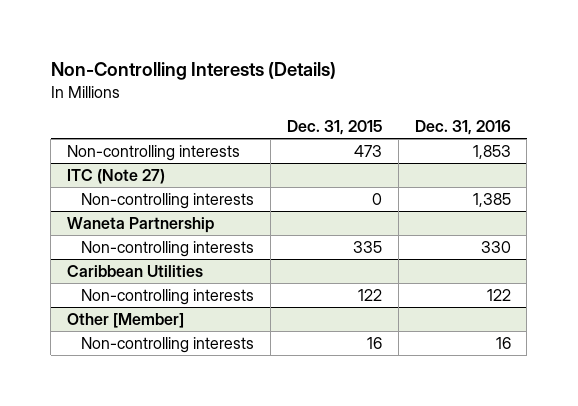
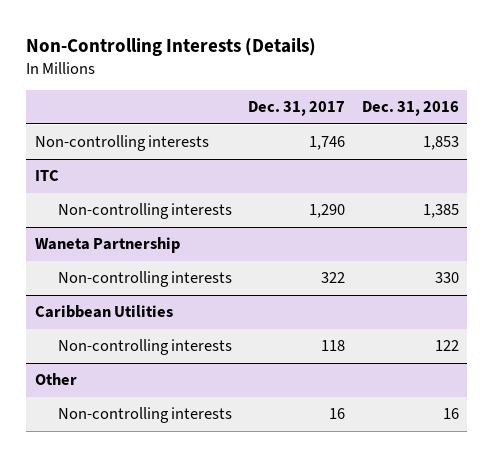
[286,120,382,136] Dec. 31, 2015 -> none
none -> [248,101,346,117] Dec. 31, 2017
[67,169,166,185] ITC (Note 27) -> [34,170,59,182] ITC
[67,313,185,329] Other [Member] -> [34,373,77,386] Other

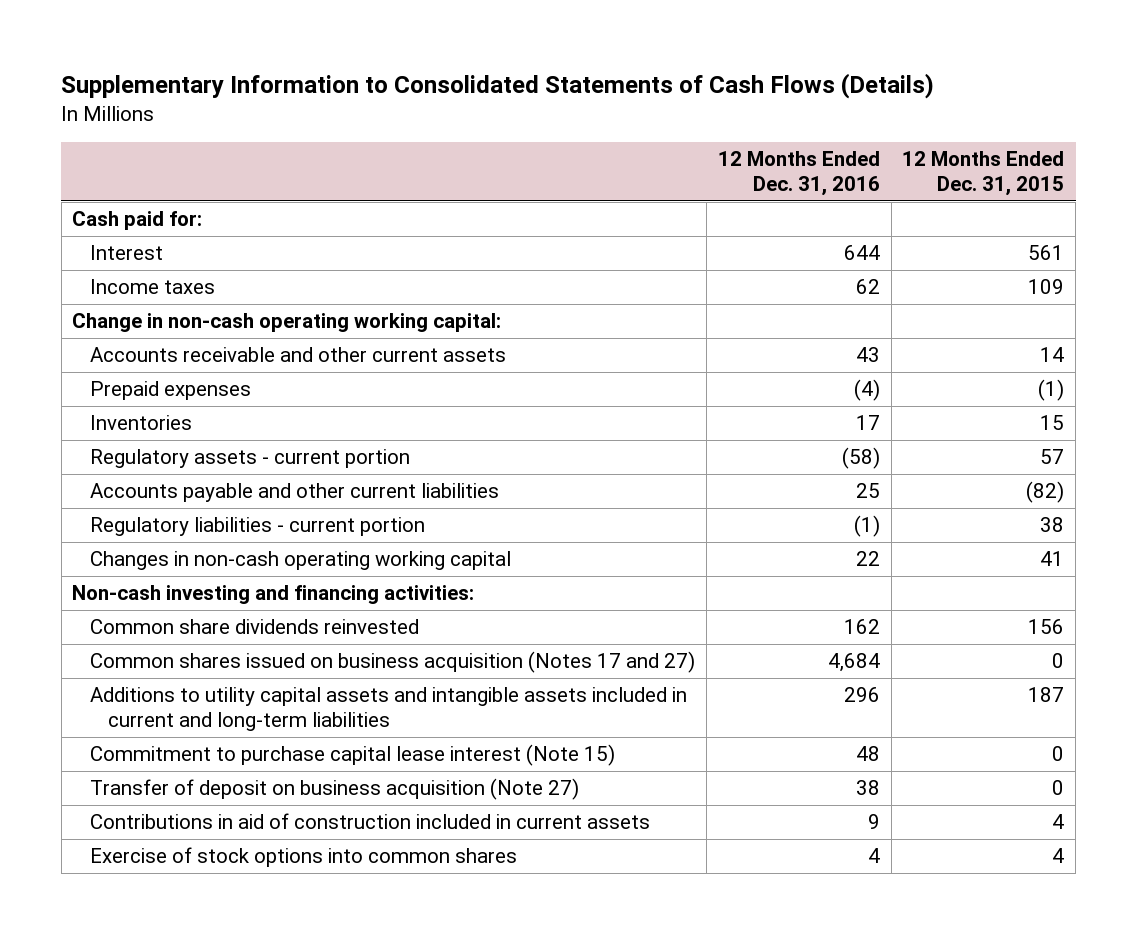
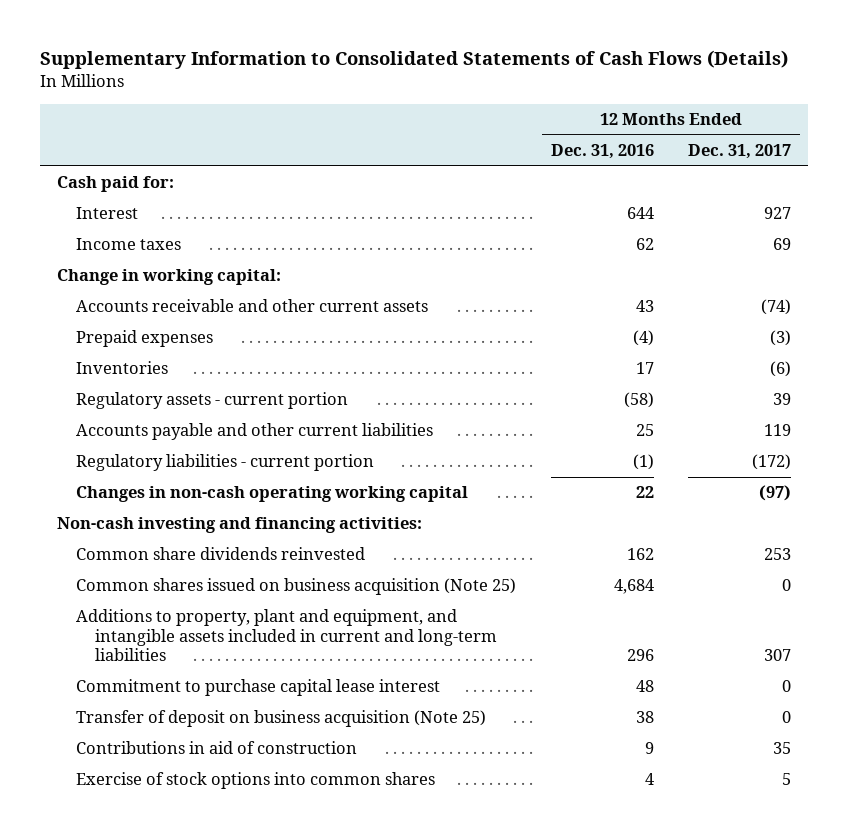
[902,151,1065,197] 12 Months Ended Dec. 31, 2015 -> none
none -> [687,144,791,160] Dec. 31, 2017
[72,313,502,333] Change in non-cash operating working capital: -> [57,269,282,286] Change in working capital:
[90,651,696,674] Common shares issued on business acquisition (Notes 17 and 27) -> [76,578,517,596] Common shares issued on business acquisition (Note 25)
[90,687,688,732] Additions to utility capital assets and intangible assets included in current and long-term liabilities -> [76,609,497,662] Additions to property, plant and equipment, and intangible assets included in current and long-term liabilities
[90,744,616,767] Commitment to purchase capital lease interest (Note 15) -> [76,679,441,697] Commitment to purchase capital lease interest
[90,778,580,801] Transfer of deposit on business acquisition (Note 27) -> [76,710,487,728] Transfer of deposit on business acquisition (Note 25)
[90,813,651,830] Contributions in aid of construction included in current assets -> [76,741,358,755] Contributions in aid of construction

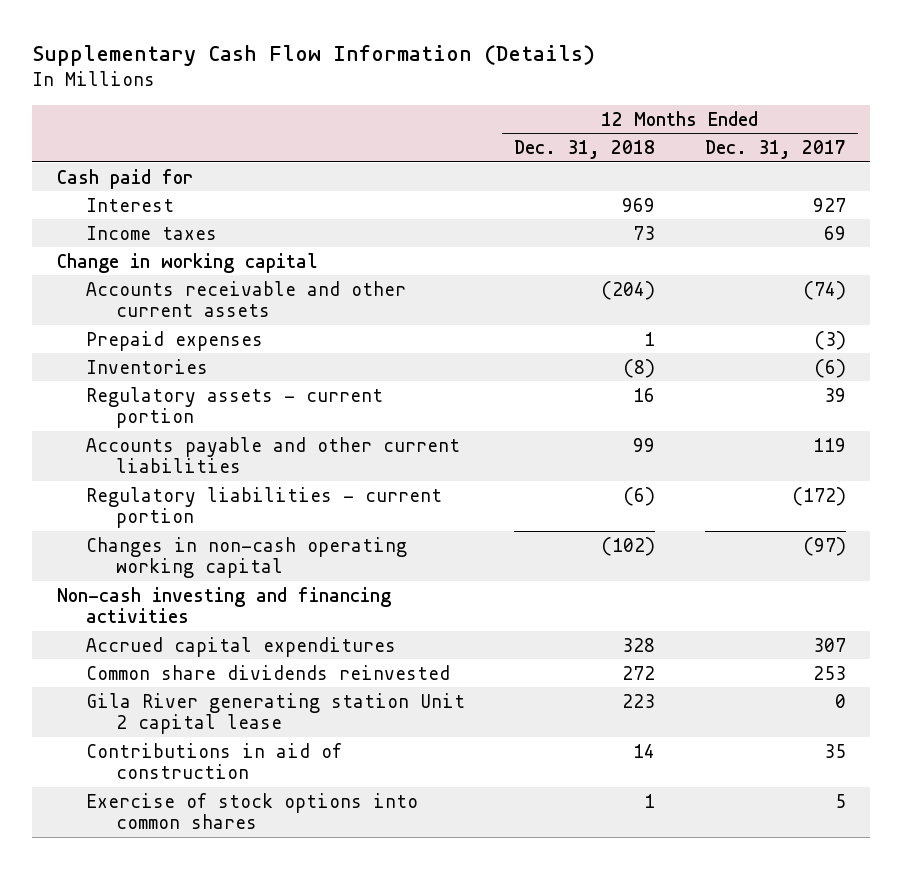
[40,50,789,70] Supplementary Information to Consolidated Statements of Cash Flows (Details) -> [32,45,596,67] Supplementary Cash Flow Information (Details)
[550,144,654,160] Dec. 31, 2016 -> none
none -> [514,140,656,160] Dec. 31, 2018
[57,176,175,193] Cash paid for: -> [56,168,193,189] Cash paid for
[57,269,282,286] Change in working capital: -> [56,252,318,273] Change in working capital
[57,517,423,534] Non-cash investing and financing activities: -> [56,586,391,624] Non-cash investing and financing activities
none -> [86,636,397,657] Accrued capital expenditures
[76,578,517,596] Common shares issued on business acquisition (Note 25) -> none
[76,609,497,662] Additions to property, plant and equipment, and intangible assets included in current and long-term liabilities -> none
[76,679,441,697] Commitment to purchase capital lease interest -> none
[76,710,487,728] Transfer of deposit on business acquisition (Note 25) -> none
none -> [86,692,466,735] Gila River generating station Unit 2 capital lease

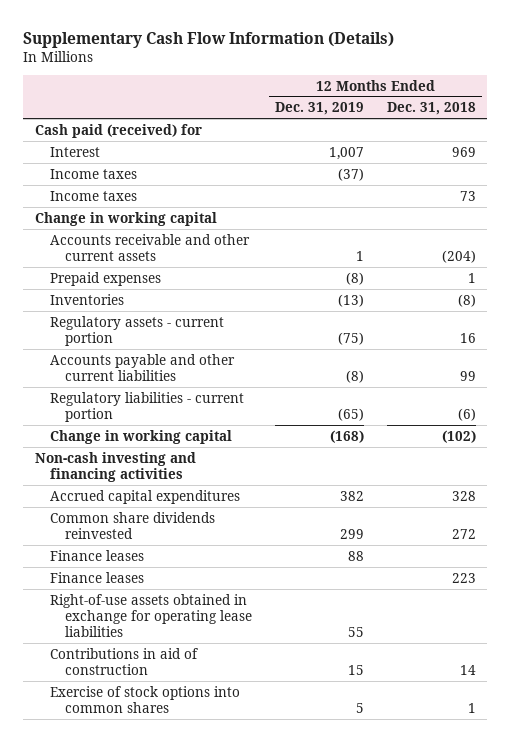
[704,140,846,160] Dec. 31, 2017 -> none
none -> [275,102,365,116] Dec. 31, 2019
[56,168,193,189] Cash paid for -> [34,123,202,138] Cash paid (received) for
none -> [50,168,138,179] Income taxes
[86,536,408,579] Changes in non-cash operating working capital -> [50,429,233,444] Change in working capital
none -> [50,549,145,561] Finance leases
[86,692,466,735] Gila River generating station Unit 2 capital lease -> [50,571,145,583] Finance leases
none -> [50,593,253,637] Right-of-use assets obtained in exchange for operating lease liabilities

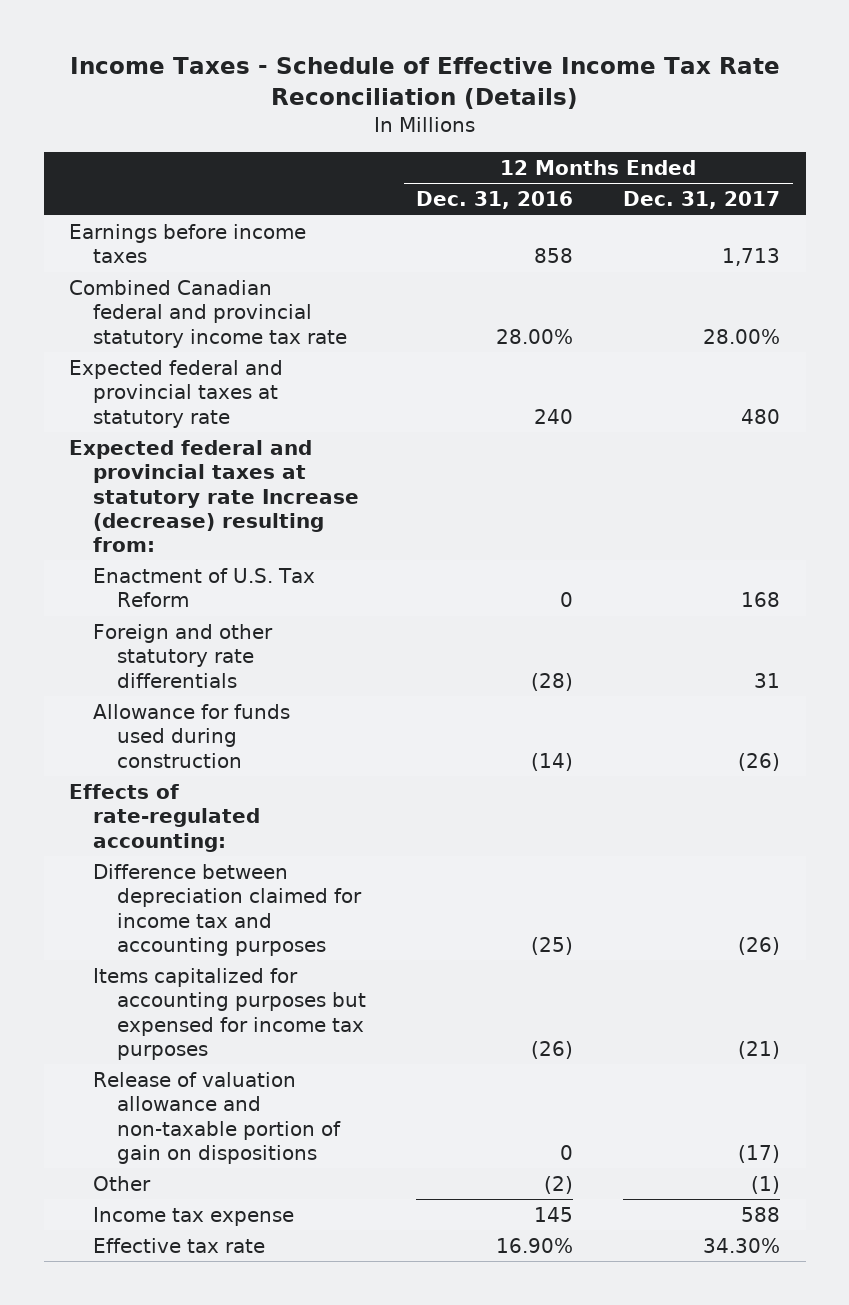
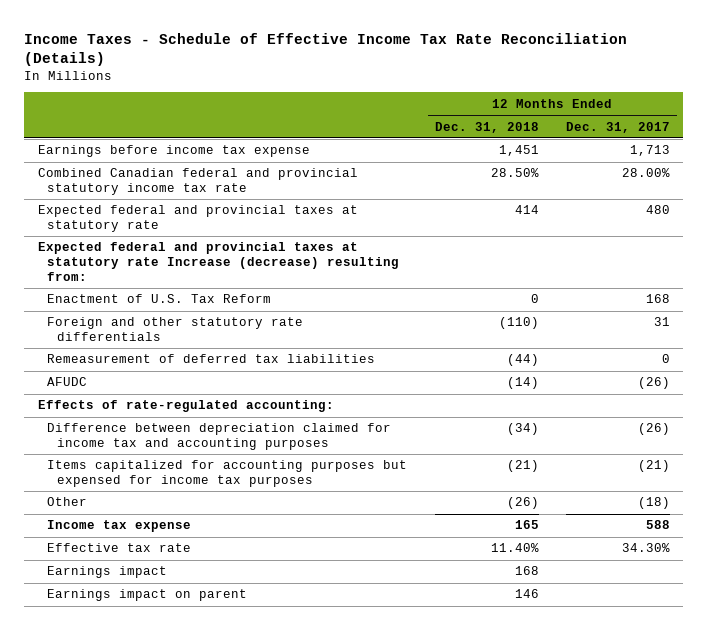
[416,191,574,210] Dec. 31, 2016 -> none
none -> [434,121,539,133] Dec. 31, 2018
[68,223,306,264] Earnings before income taxes -> [37,145,310,158] Earnings before income tax expense
none -> [47,354,376,364] Remeasurement of deferred tax liabilities
[92,703,290,768] Allowance for funds used during construction -> [47,377,88,387] AFUDC
[92,1071,341,1164] Release of valuation allowance and non-taxable portion of gain on dispositions -> none
[751,1175,781,1194] (1) -> [637,497,670,510] (18)
none -> [47,566,168,579] Earnings impact
none -> [47,589,248,602] Earnings impact on parent

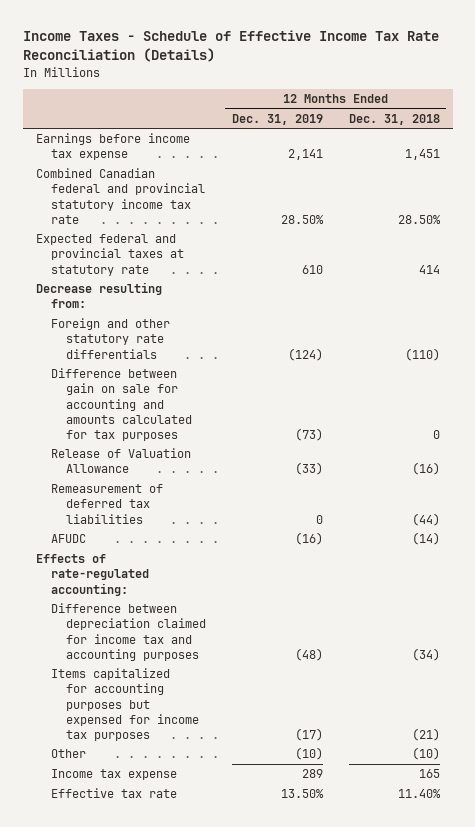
[565,121,670,133] Dec. 31, 2017 -> none
none -> [231,113,323,125] Dec. 31, 2019
[47,294,272,304] Enactment of U.S. Tax Reform -> none
[37,242,400,281] Expected federal and provincial taxes at statutory rate Increase (decrease) resulting from: -> [35,282,162,309] Decrease resulting from:
none -> [50,368,192,441] Difference between gain on sale for accounting and amounts calculated for tax purposes
none -> [50,448,191,474] Release of Valuation Allowance
[506,497,539,510] (26) -> [411,747,440,761] (10)
[47,566,168,579] Earnings impact -> none
[47,589,248,602] Earnings impact on parent -> none

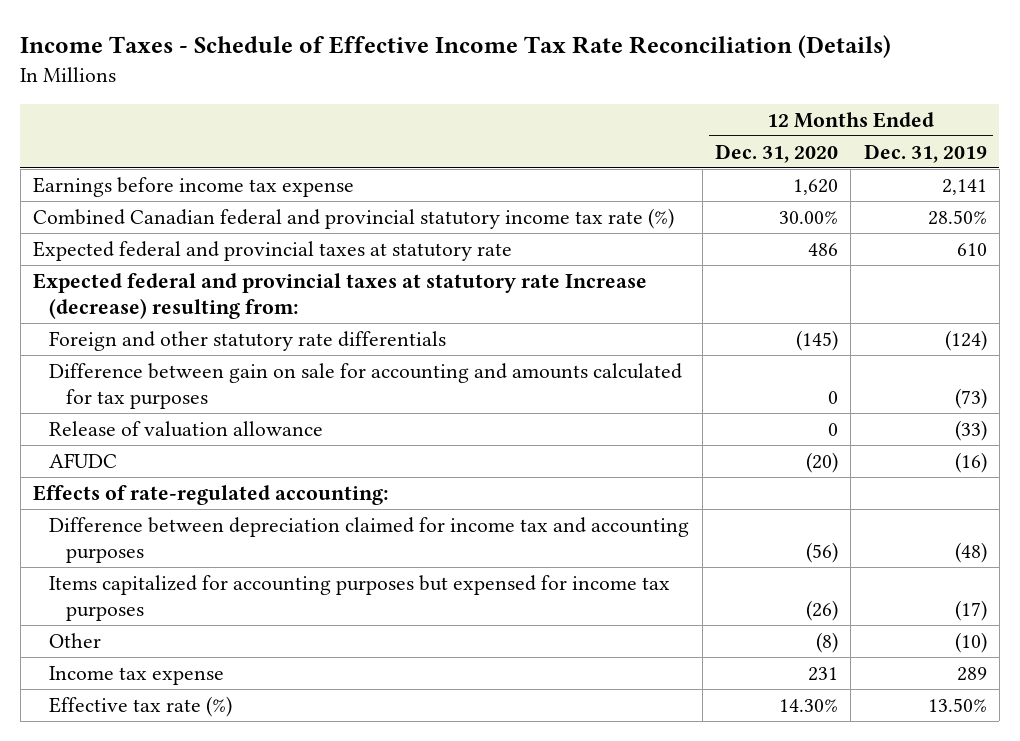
[348,113,440,125] Dec. 31, 2018 -> none
none -> [715,143,839,163] Dec. 31, 2020
[35,168,205,224] Combined Canadian federal and provincial statutory income tax rate -> [32,208,674,230] Combined Canadian federal and provincial statutory income tax rate (%)
[35,282,162,309] Decrease resulting from: -> [32,273,647,320] Expected federal and provincial taxes at statutory rate Increase (decrease) resulting from:
[50,484,163,524] Remeasurement of deferred tax liabilities -> none
[50,448,191,474] Release of Valuation Allowance -> [49,421,324,438] Release of valuation allowance
[50,788,177,799] Effective tax rate -> [49,696,233,718] Effective tax rate (%)

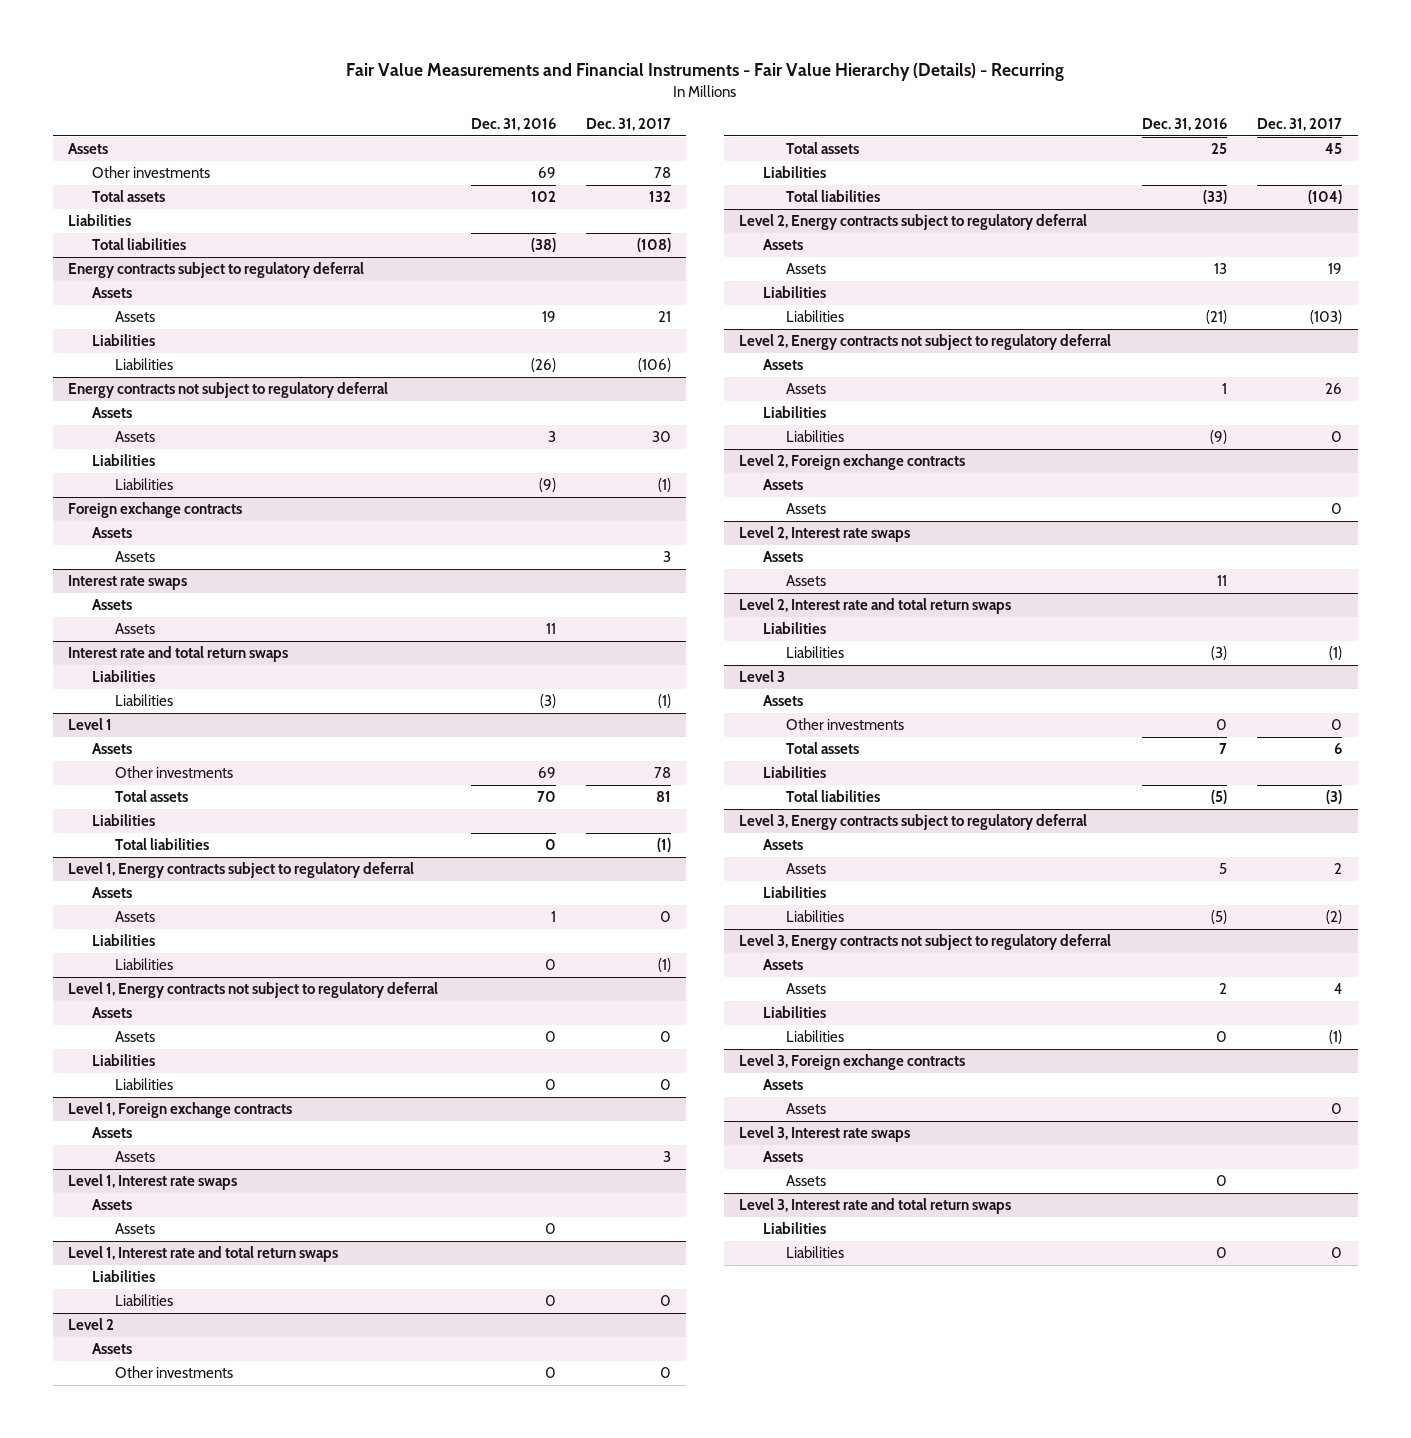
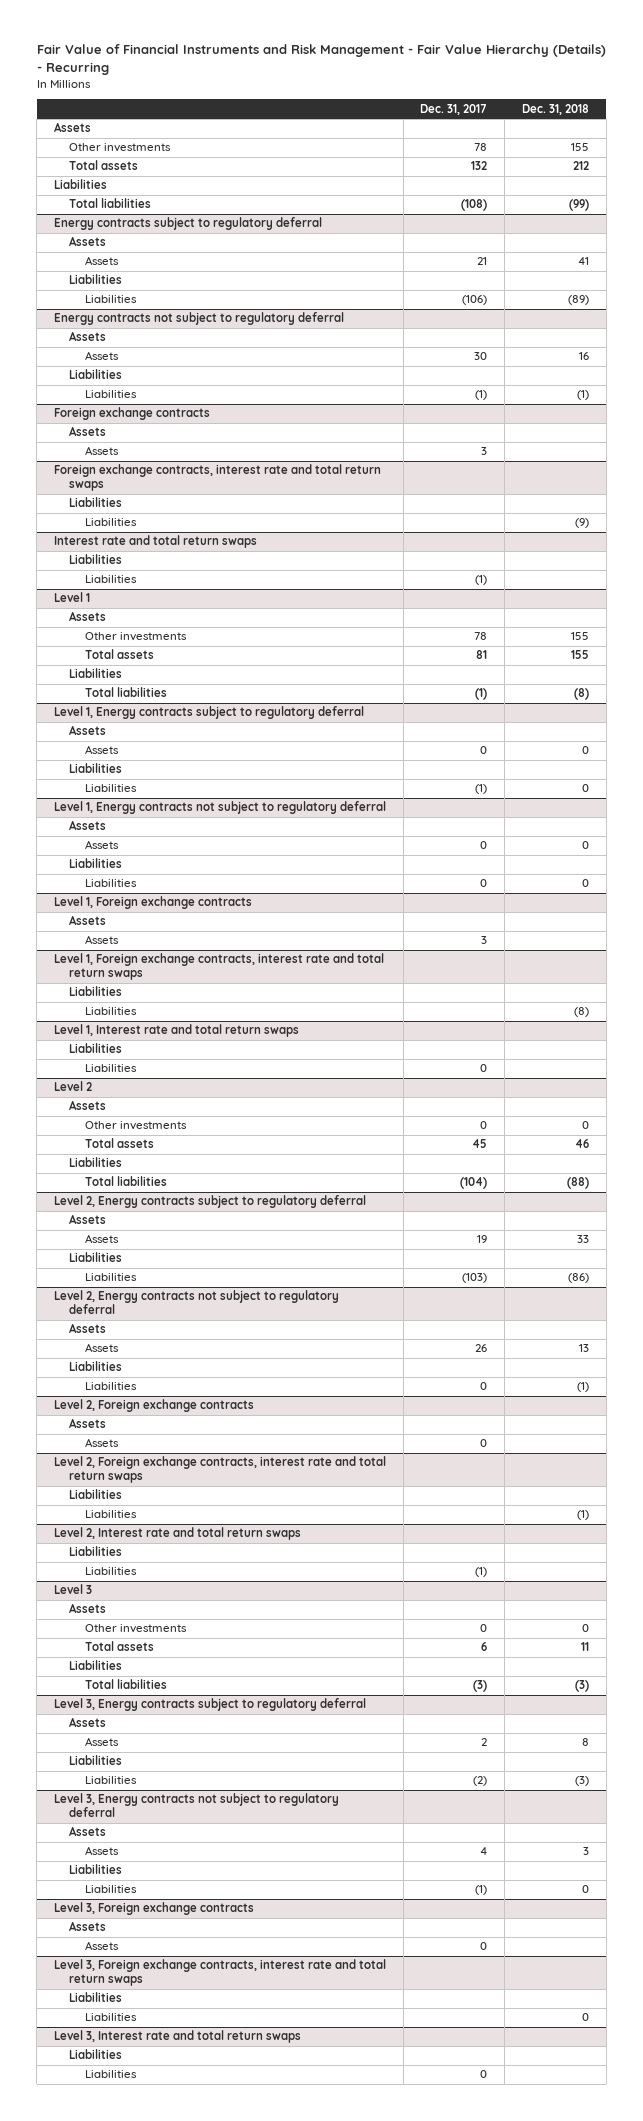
[346,63,1065,82] Fair Value Measurements and Financial Instruments - Fair Value Hierarchy (Details) - Recurring -> [36,44,606,76] Fair Value of Financial Instruments and Risk Management - Fair Value Hierarchy (Details) - Recurring
[470,118,556,132] Dec. 31, 2016 -> none
none -> [521,103,589,115] Dec. 31, 2018
[91,599,132,611] Assets -> none
[115,623,156,635] Assets -> none
[68,575,188,591] Interest rate swaps -> [53,464,381,492] Foreign exchange contracts, interest rate and total return swaps
none -> [69,497,123,508] Liabilities
none -> [84,518,137,527] Liabilities
[68,1174,238,1191] Level 1, Interest rate swaps -> none
[91,1199,132,1211] Assets -> none
[115,1223,156,1235] Assets -> none
none -> [53,953,384,981] Level 1, Foreign exchange contracts, interest rate and total return swaps
none -> [69,986,123,997] Liabilities
none -> [84,1007,137,1016] Liabilities
[739,526,911,543] Level 2, Interest rate swaps -> none
[762,551,803,563] Assets -> none
[786,575,827,587] Assets -> none
none -> [53,1456,386,1484] Level 2, Foreign exchange contracts, interest rate and total return swaps
none -> [69,1489,123,1500] Liabilities
none -> [84,1510,137,1519] Liabilities
[739,1126,911,1143] Level 3, Interest rate swaps -> none
[762,1151,803,1163] Assets -> none
[786,1175,827,1187] Assets -> none
none -> [53,1959,386,1987] Level 3, Foreign exchange contracts, interest rate and total return swaps
none -> [69,1992,123,2003] Liabilities
none -> [84,2013,137,2022] Liabilities

